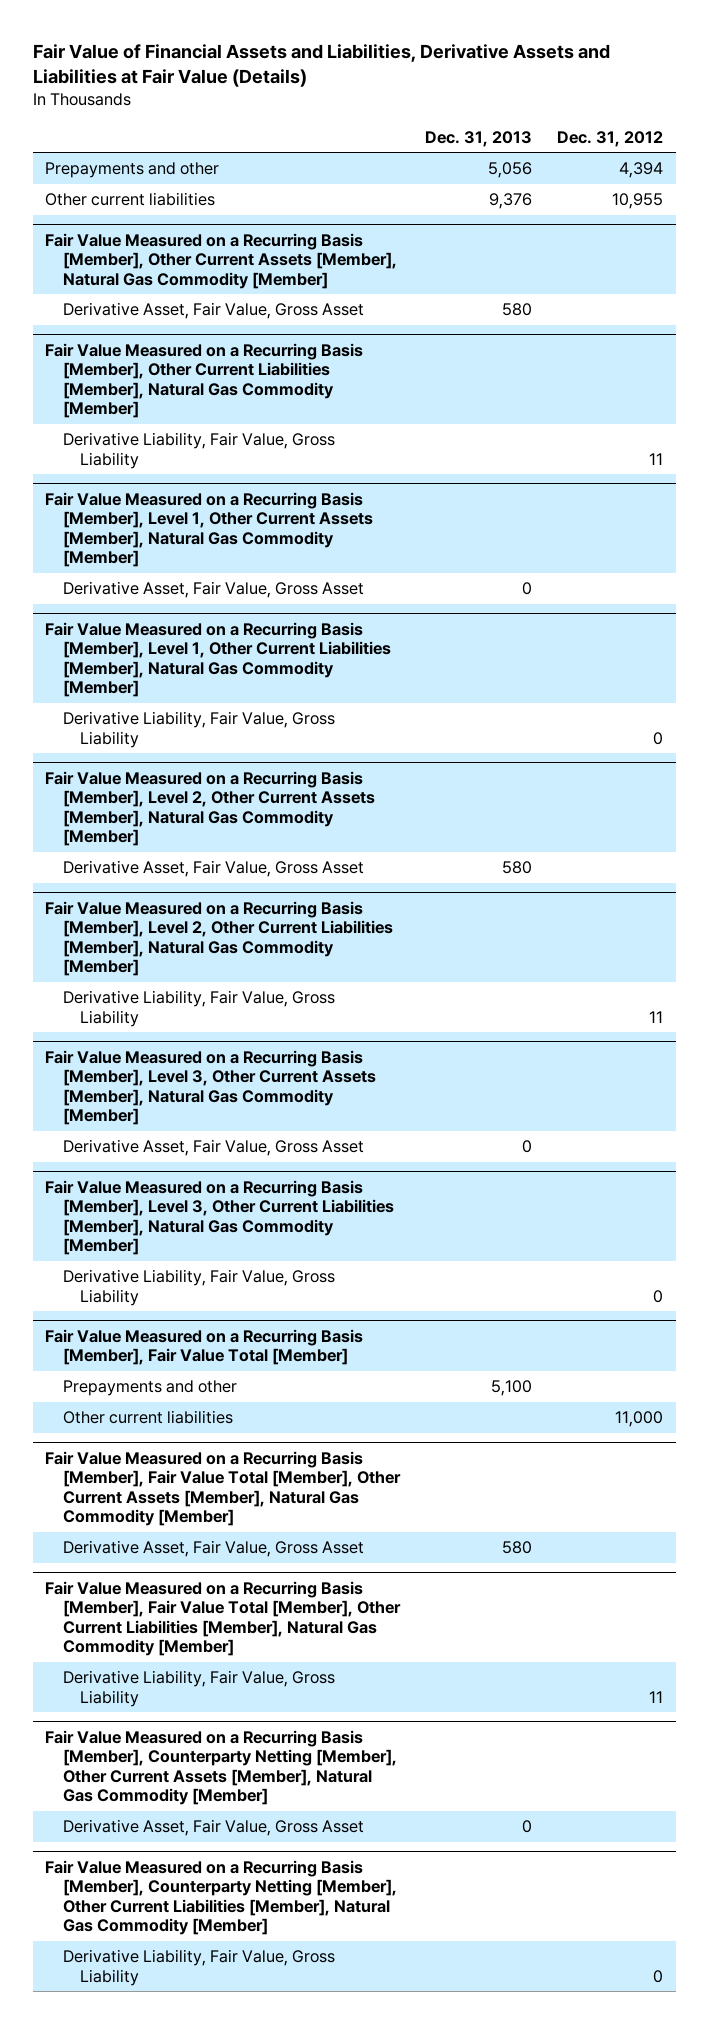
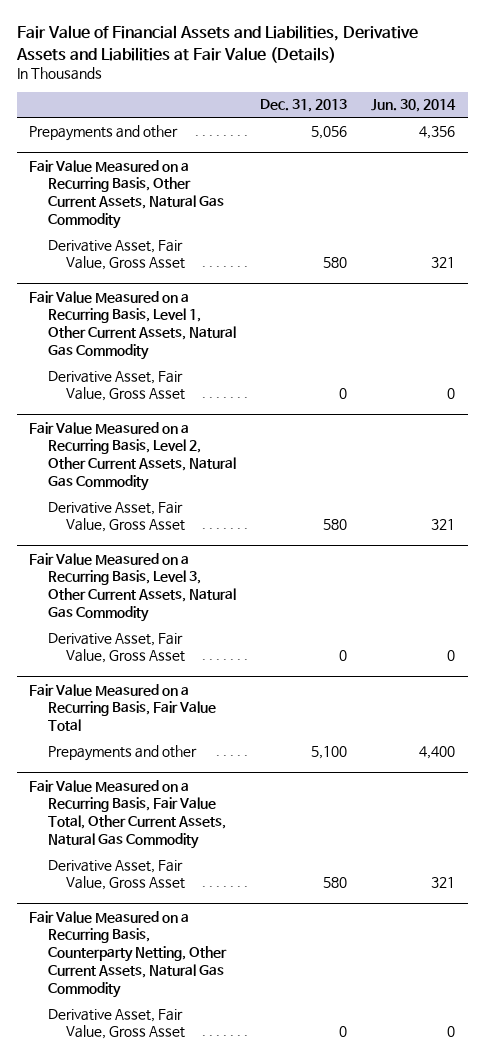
[557,130,664,147] Dec. 31, 2012 -> none
none -> [371,99,457,113] Jun. 30, 2014
[45,192,216,207] Other current liabilities -> none
[45,233,397,289] Fair Value Measured on a Recurring Basis [Member], Other Current Assets [Member], Natural Gas Commodity [Member] -> [29,159,224,229] Fair Value Measured on a Recurring Basis, Other Current Assets, Natural Gas Commodity
[45,343,364,419] Fair Value Measured on a Recurring Basis [Member], Other Current Liabilities [Member], Natural Gas Commodity [Member] -> none
[62,432,335,469] Derivative Liability, Fair Value, Gross Liability -> none
[45,492,373,568] Fair Value Measured on a Recurring Basis [Member], Level 1, Other Current Assets [Member], Natural Gas Commodity [Member] -> [29,290,236,360] Fair Value Measured on a Recurring Basis, Level 1, Other Current Assets, Natural Gas Commodity
[45,622,391,698] Fair Value Measured on a Recurring Basis [Member], Level 1, Other Current Liabilities [Member], Natural Gas Commodity [Member] -> none
[62,711,335,748] Derivative Liability, Fair Value, Gross Liability -> none
[45,771,375,847] Fair Value Measured on a Recurring Basis [Member], Level 2, Other Current Assets [Member], Natural Gas Commodity [Member] -> [29,421,236,491] Fair Value Measured on a Recurring Basis, Level 2, Other Current Assets, Natural Gas Commodity
[45,901,393,977] Fair Value Measured on a Recurring Basis [Member], Level 2, Other Current Liabilities [Member], Natural Gas Commodity [Member] -> none
[62,990,335,1027] Derivative Liability, Fair Value, Gross Liability -> none
[45,1050,376,1126] Fair Value Measured on a Recurring Basis [Member], Level 3, Other Current Assets [Member], Natural Gas Commodity [Member] -> [29,552,236,622] Fair Value Measured on a Recurring Basis, Level 3, Other Current Assets, Natural Gas Commodity
[45,1180,394,1256] Fair Value Measured on a Recurring Basis [Member], Level 3, Other Current Liabilities [Member], Natural Gas Commodity [Member] -> none
[62,1269,335,1306] Derivative Liability, Fair Value, Gross Liability -> none
[45,1329,364,1366] Fair Value Measured on a Recurring Basis [Member], Fair Value Total [Member] -> [29,683,216,732] Fair Value Measured on a Recurring Basis, Fair Value Total
[62,1410,233,1425] Other current liabilities -> none
[45,1451,401,1527] Fair Value Measured on a Recurring Basis [Member], Fair Value Total [Member], Other Current Assets [Member], Natural Gas Commodity [Member] -> [29,779,226,849] Fair Value Measured on a Recurring Basis, Fair Value Total, Other Current Assets, Natural Gas Commodity
[45,1581,401,1657] Fair Value Measured on a Recurring Basis [Member], Fair Value Total [Member], Other Current Liabilities [Member], Natural Gas Commodity [Member] -> none
[62,1670,335,1707] Derivative Liability, Fair Value, Gross Liability -> none
[45,1730,397,1806] Fair Value Measured on a Recurring Basis [Member], Counterparty Netting [Member], Other Current Assets [Member], Natural Gas Commodity [Member] -> [29,910,227,998] Fair Value Measured on a Recurring Basis, Counterparty Netting, Other Current Assets, Natural Gas Commodity
[45,1860,397,1936] Fair Value Measured on a Recurring Basis [Member], Counterparty Netting [Member], Other Current Liabilities [Member], Natural Gas Commodity [Member] -> none
[62,1949,335,1986] Derivative Liability, Fair Value, Gross Liability -> none

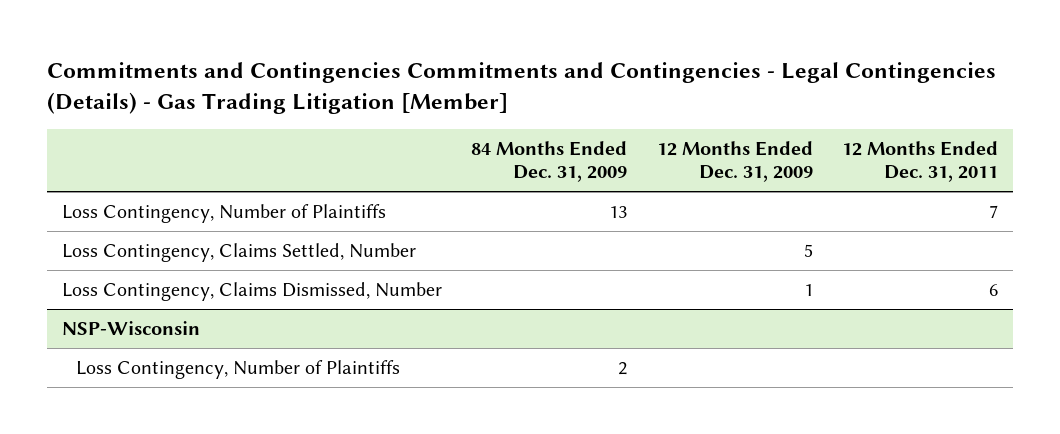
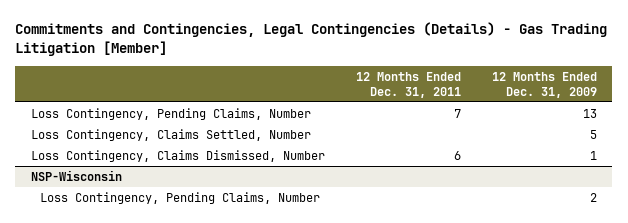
[47,61,997,114] Commitments and Contingencies Commitments and Contingencies - Legal Contingencies (Details) - Gas Trading Litigation [Member] -> [15,22,608,57] Commitments and Contingencies, Legal Contingencies (Details) - Gas Trading Litigation [Member]
[471,140,628,183] 84 Months Ended Dec. 31, 2009 -> none
[61,204,386,224] Loss Contingency, Number of Plaintiffs -> none
none -> [30,108,311,121] Loss Contingency, Pending Claims, Number
[76,360,401,380] Loss Contingency, Number of Plaintiffs -> none
none -> [40,192,321,205] Loss Contingency, Pending Claims, Number

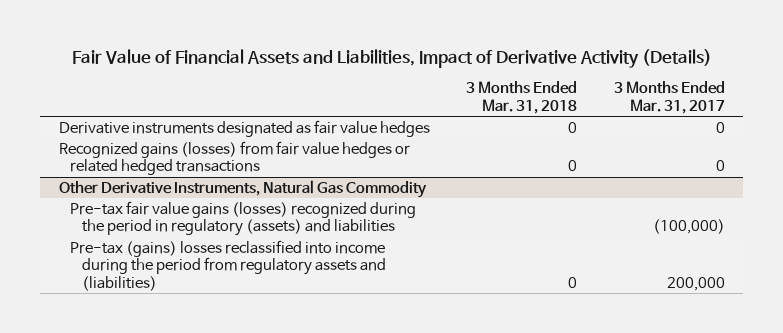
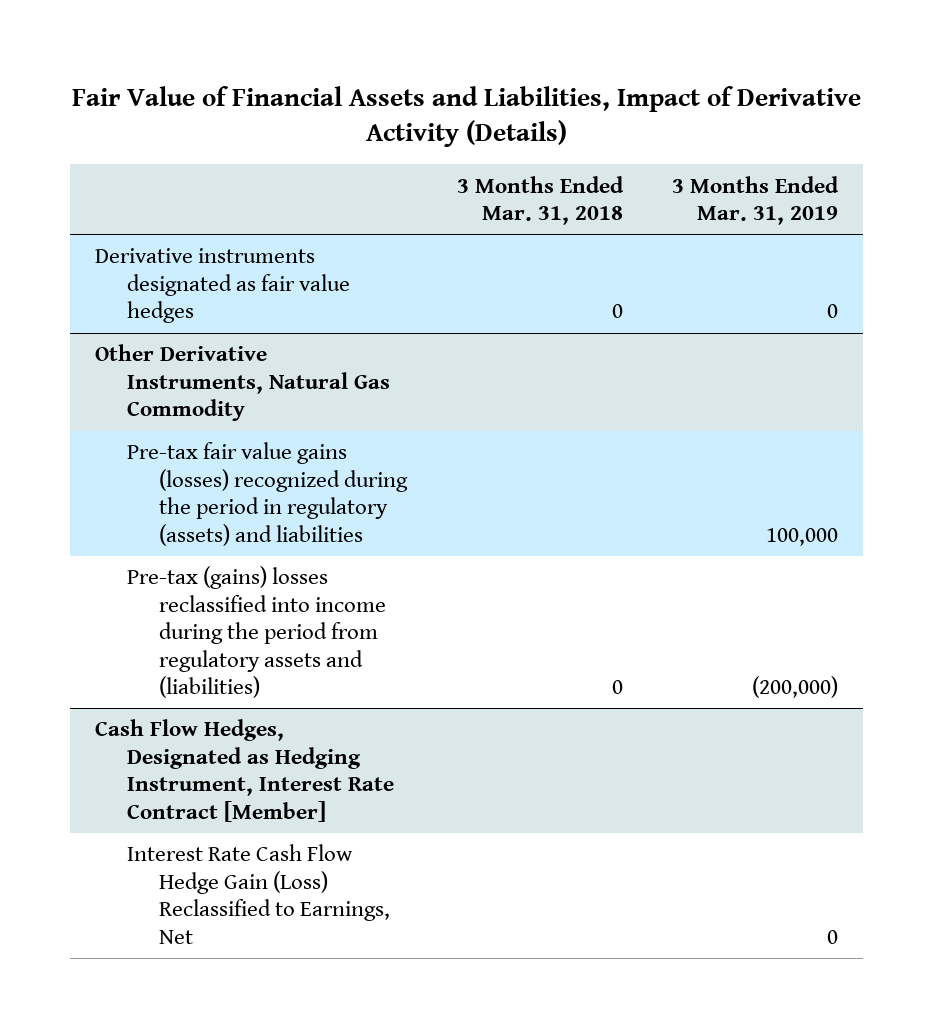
[613,81,725,114] 3 Months Ended Mar. 31, 2017 -> none
none -> [672,175,840,226] 3 Months Ended Mar. 31, 2019
[58,140,410,176] Recognized gains (losses) from fair value hedges or related hedged transactions -> none
none -> [94,719,395,822] Cash Flow Hedges, Designated as Hedging Instrument, Interest Rate Contract [Member]
none -> [127,844,391,944] Interest Rate Cash Flow Hedge Gain (Loss) Reclassified to Earnings, Net

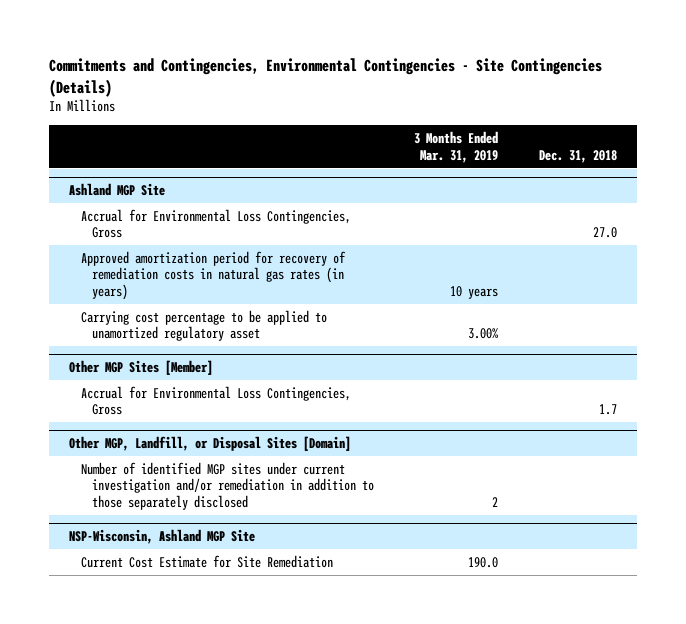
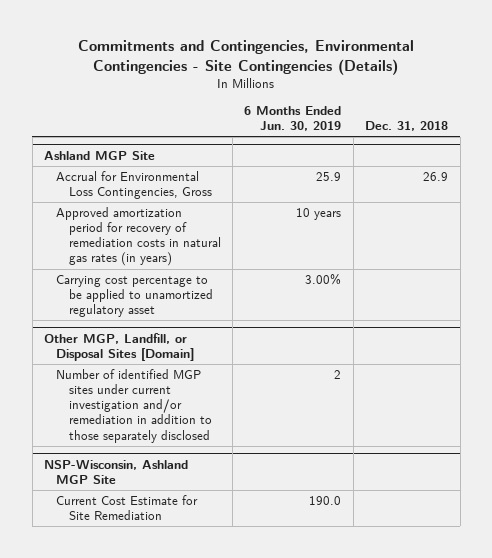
[414,131,499,163] 3 Months Ended Mar. 31, 2019 -> none
none -> [244,105,342,132] 6 Months Ended Jun. 30, 2019
[592,227,617,239] 27.0 -> [423,171,449,181] 26.9
[69,360,214,376] Other MGP Sites [Member] -> none
[80,385,351,416] Accrual for Environmental Loss Contingencies, Gross -> none

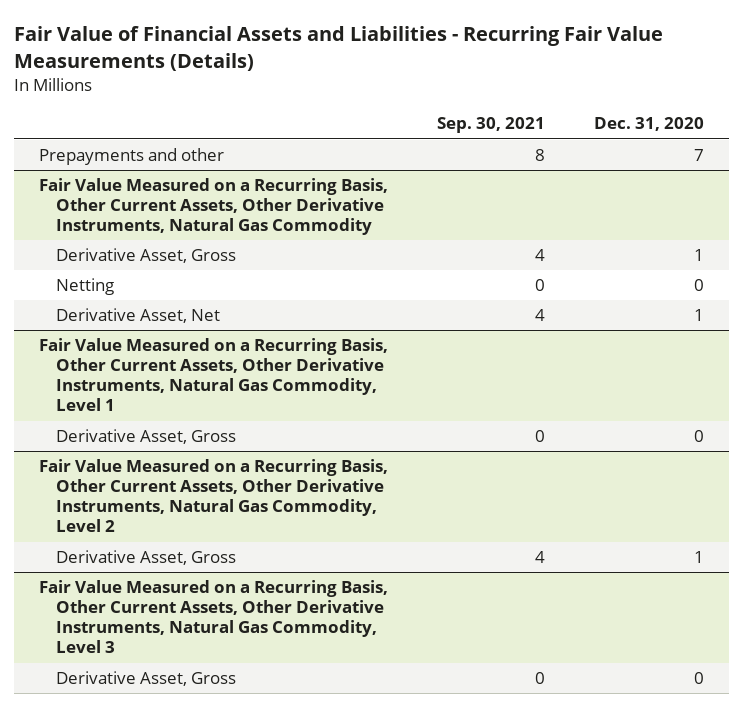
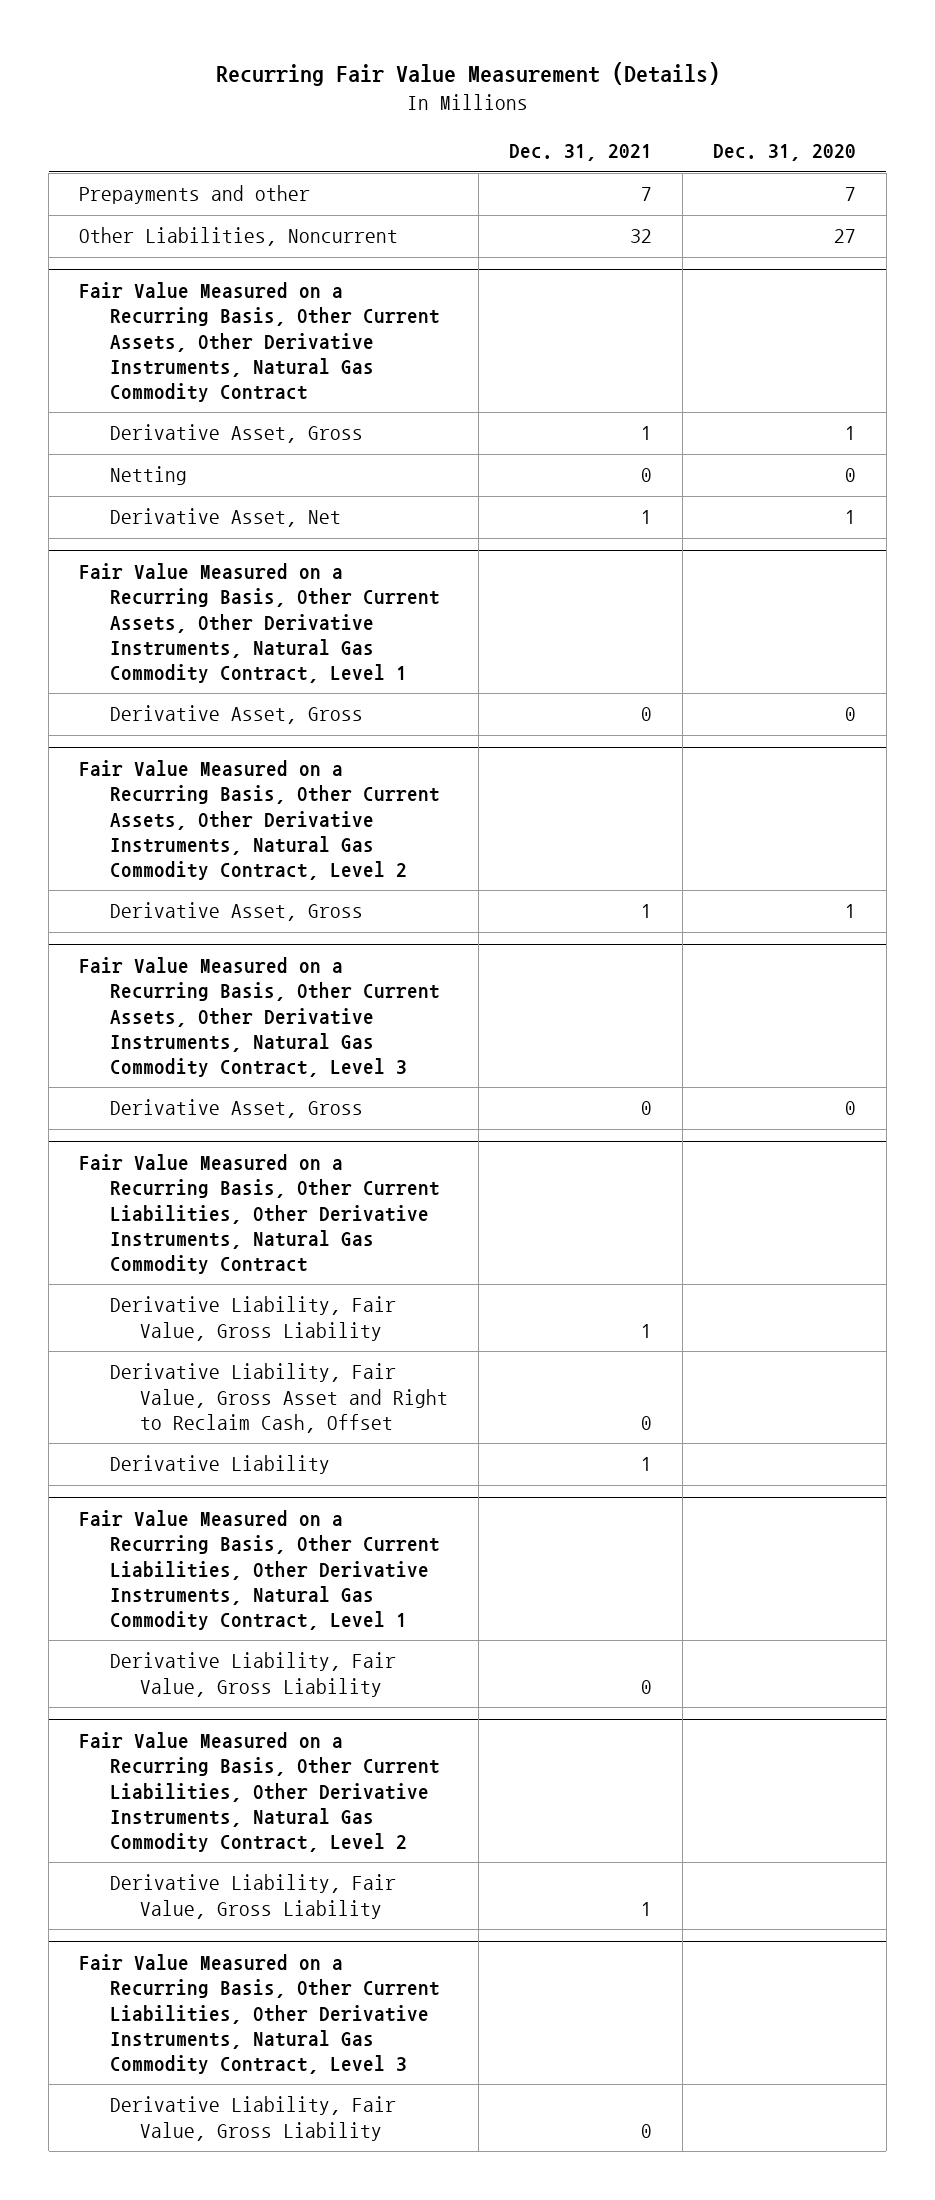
[14,26,664,71] Fair Value of Financial Assets and Liabilities - Recurring Fair Value Measurements (Details) -> [215,62,720,87] Recurring Fair Value Measurement (Details)
[437,117,546,134] Sep. 30, 2021 -> none
none -> [508,144,652,162] Dec. 31, 2021
none -> [79,227,399,247] Other Liabilities, Noncurrent
[38,178,388,236] Fair Value Measured on a Recurring Basis, Other Current Assets, Other Derivative Instruments, Natural Gas Commodity -> [79,282,440,403] Fair Value Measured on a Recurring Basis, Other Current Assets, Other Derivative Instruments, Natural Gas Commodity Contract
[38,338,388,412] Fair Value Measured on a Recurring Basis, Other Current Assets, Other Derivative Instruments, Natural Gas Commodity, Level 1 -> [79,563,440,684] Fair Value Measured on a Recurring Basis, Other Current Assets, Other Derivative Instruments, Natural Gas Commodity Contract, Level 1
[38,459,388,533] Fair Value Measured on a Recurring Basis, Other Current Assets, Other Derivative Instruments, Natural Gas Commodity, Level 2 -> [79,760,440,881] Fair Value Measured on a Recurring Basis, Other Current Assets, Other Derivative Instruments, Natural Gas Commodity Contract, Level 2
[38,580,388,654] Fair Value Measured on a Recurring Basis, Other Current Assets, Other Derivative Instruments, Natural Gas Commodity, Level 3 -> [79,957,440,1078] Fair Value Measured on a Recurring Basis, Other Current Assets, Other Derivative Instruments, Natural Gas Commodity Contract, Level 3
none -> [79,1154,440,1275] Fair Value Measured on a Recurring Basis, Other Current Liabilities, Other Derivative Instruments, Natural Gas Commodity Contract
none -> [109,1296,396,1341] Derivative Liability, Fair Value, Gross Liability
none -> [109,1363,448,1433] Derivative Liability, Fair Value, Gross Asset and Right to Reclaim Cash, Offset
none -> [109,1455,330,1475] Derivative Liability
none -> [79,1510,440,1631] Fair Value Measured on a Recurring Basis, Other Current Liabilities, Other Derivative Instruments, Natural Gas Commodity Contract, Level 1
none -> [109,1652,396,1697] Derivative Liability, Fair Value, Gross Liability
none -> [79,1732,440,1853] Fair Value Measured on a Recurring Basis, Other Current Liabilities, Other Derivative Instruments, Natural Gas Commodity Contract, Level 2
none -> [109,1874,396,1919] Derivative Liability, Fair Value, Gross Liability
none -> [79,1954,440,2075] Fair Value Measured on a Recurring Basis, Other Current Liabilities, Other Derivative Instruments, Natural Gas Commodity Contract, Level 3
none -> [109,2096,396,2141] Derivative Liability, Fair Value, Gross Liability

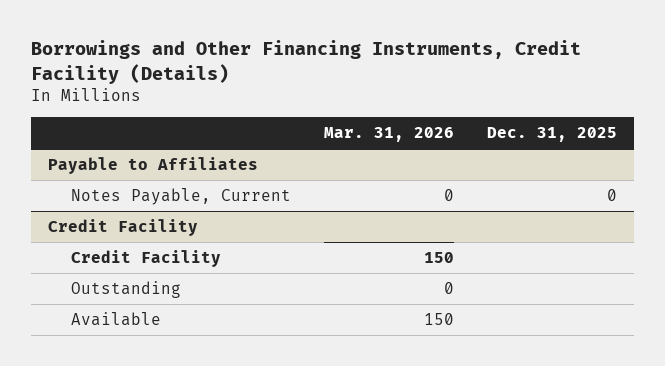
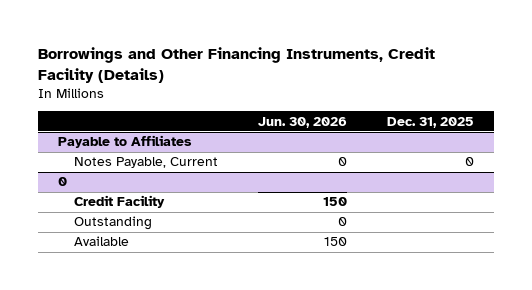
[323,126,454,142] Mar. 31, 2026 -> none
none -> [257,116,347,128] Jun. 30, 2026
[47,219,198,237] Credit Facility -> [57,177,67,187] 0

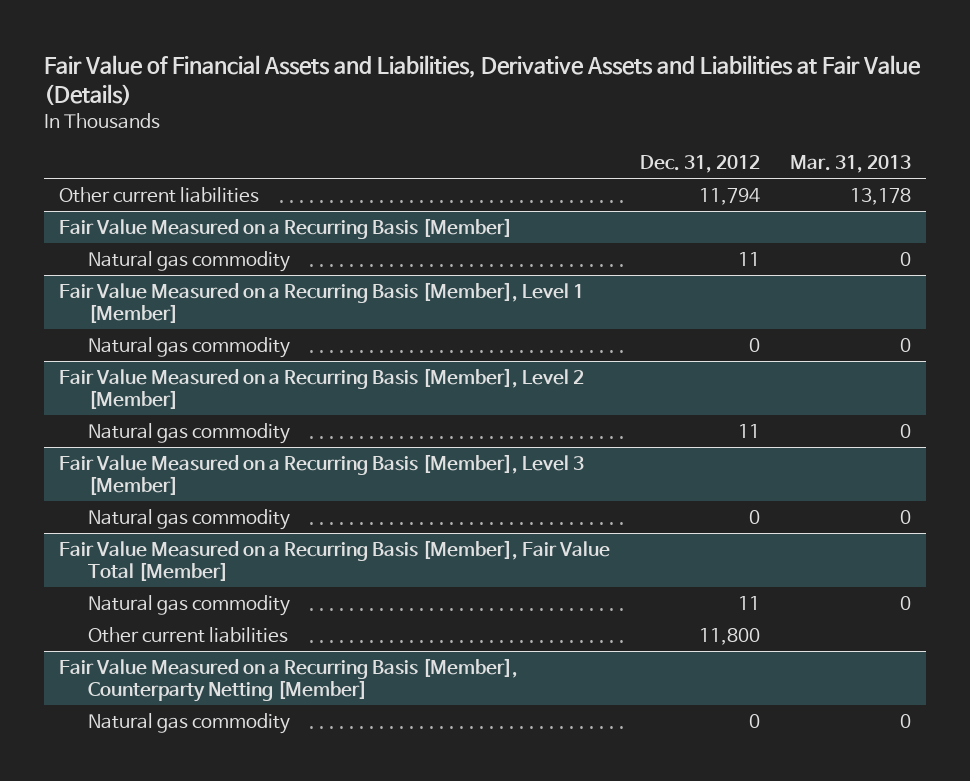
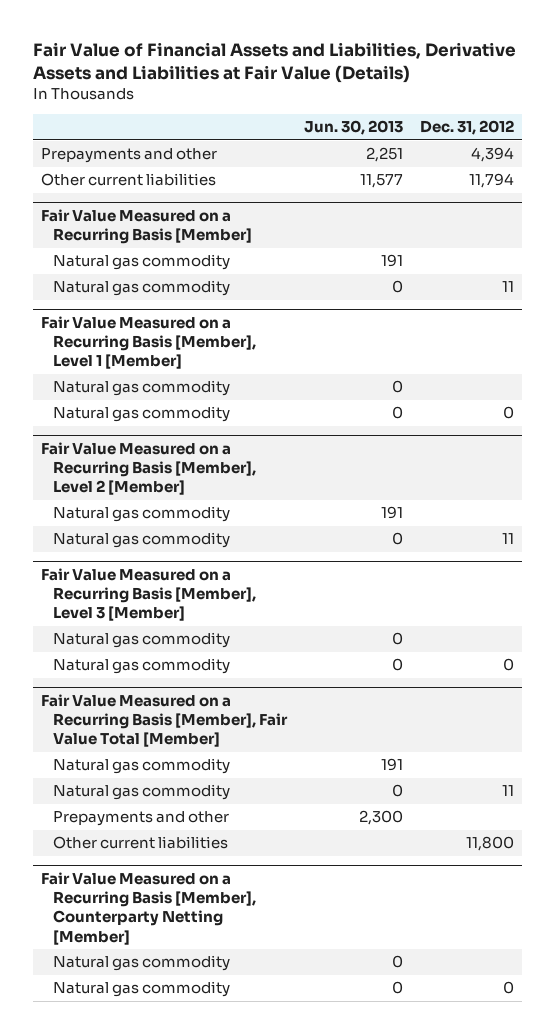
[790,154,912,173] Mar. 31, 2013 -> none
none -> [303,120,403,136] Jun. 30, 2013
none -> [41,148,218,164] Prepayments and other
none -> [52,254,230,271] Natural gas commodity
none -> [52,380,230,397] Natural gas commodity
none -> [52,506,230,523] Natural gas commodity
none -> [52,632,230,649] Natural gas commodity
none -> [52,758,230,775] Natural gas commodity
none -> [52,811,229,827] Prepayments and other
none -> [52,955,230,972] Natural gas commodity

